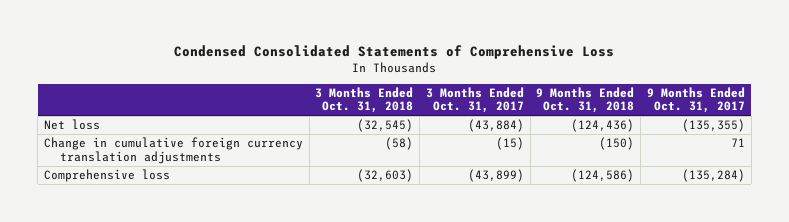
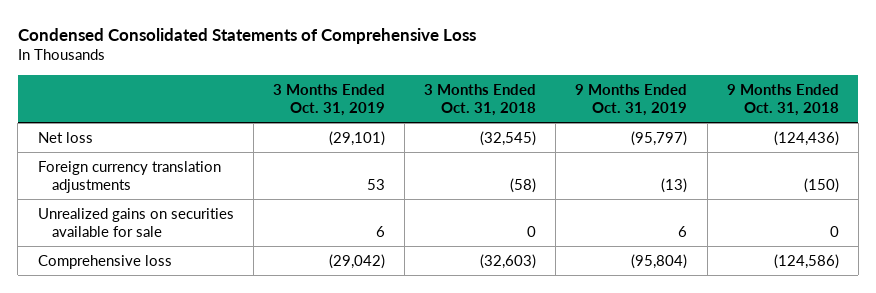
[425,86,524,114] 3 Months Ended Oct. 31, 2017 -> none
[646,86,745,114] 9 Months Ended Oct. 31, 2017 -> none
none -> [272,83,385,117] 3 Months Ended Oct. 31, 2019
none -> [575,83,688,117] 9 Months Ended Oct. 31, 2019
[43,137,303,164] Change in cumulative foreign currency translation adjustments -> [37,160,221,194] Foreign currency translation adjustments
none -> [37,207,234,238] Unrealized gains on securities available for sale

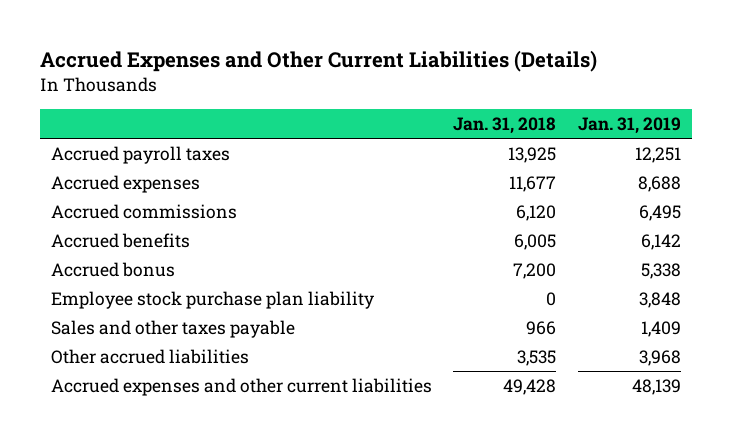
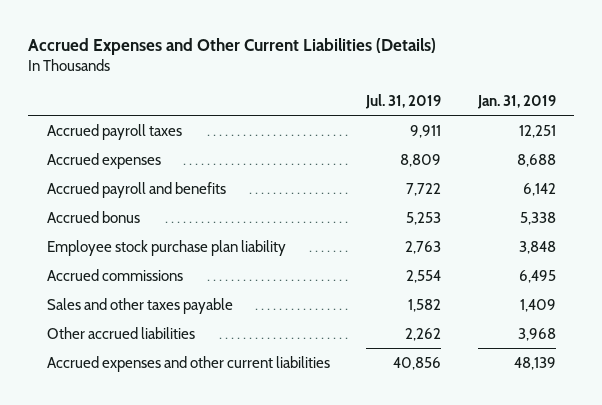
[453,117,557,135] Jan. 31, 2018 -> none
none -> [365,93,442,109] Jul. 31, 2019
[50,232,190,248] Accrued benefits -> [46,181,226,198] Accrued payroll and benefits
[50,203,237,219] Accrued commissions -> [46,268,183,281] Accrued commissions

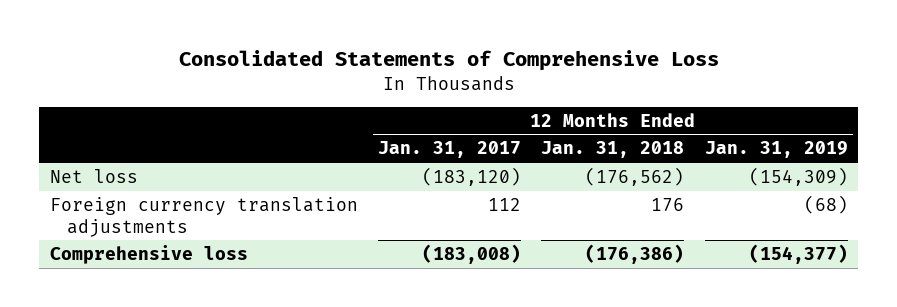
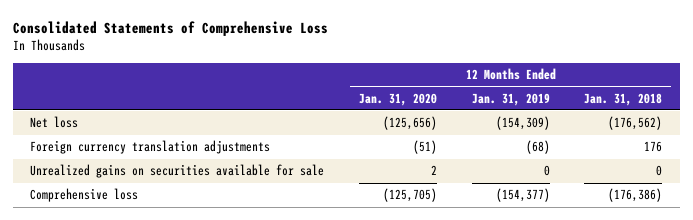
[377,141,521,159] Jan. 31, 2017 -> none
none -> [358,92,437,106] Jan. 31, 2020
none -> [30,164,325,179] Unrealized gains on securities available for sale

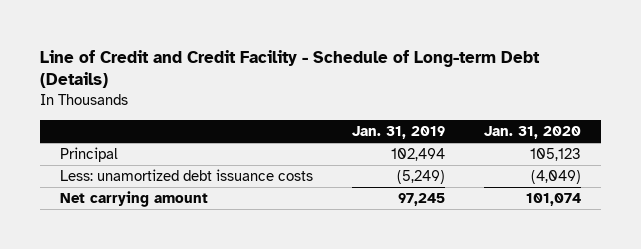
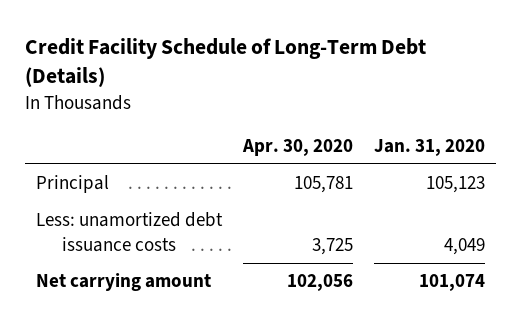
[40,49,541,89] Line of Credit and Credit Facility - Schedule of Long-term Debt (Details) -> [24,38,426,88] Credit Facility Schedule of Long-Term Debt (Details)
[351,125,445,139] Jan. 31, 2019 -> none
none -> [241,138,353,156] Apr. 30, 2020
[531,170,582,185] (4,049) -> [444,237,486,255] 4,049

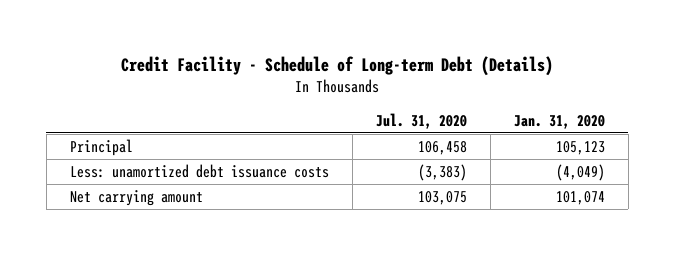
[24,38,426,88] Credit Facility Schedule of Long-Term Debt (Details) -> [121,55,554,76] Credit Facility - Schedule of Long-term Debt (Details)
[241,138,353,156] Apr. 30, 2020 -> none
none -> [375,112,467,129] Jul. 31, 2020
[444,237,486,255] 4,049 -> [555,163,605,181] (4,049)

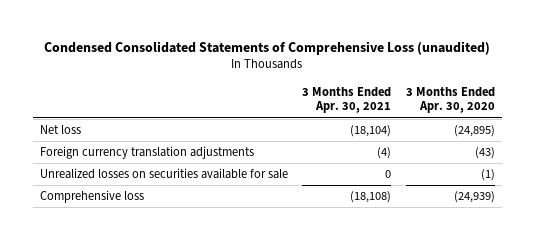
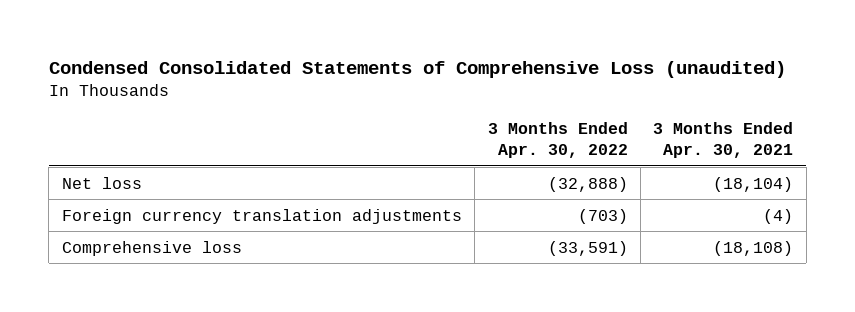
[405,86,495,114] 3 Months Ended Apr. 30, 2020 -> none
none -> [487,122,628,159] 3 Months Ended Apr. 30, 2022
[39,168,288,180] Unrealized losses on securities available for sale -> none

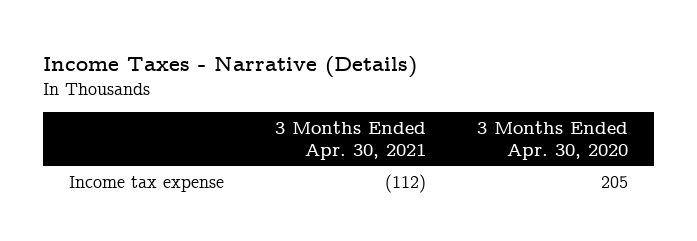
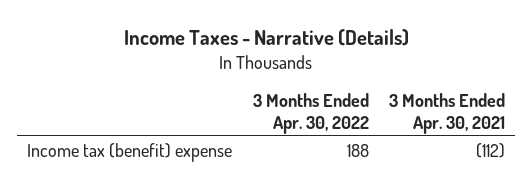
[477,120,629,161] 3 Months Ended Apr. 30, 2020 -> none
none -> [252,93,369,134] 3 Months Ended Apr. 30, 2022
[68,176,224,193] Income tax expense -> [27,143,233,163] Income tax (benefit) expense

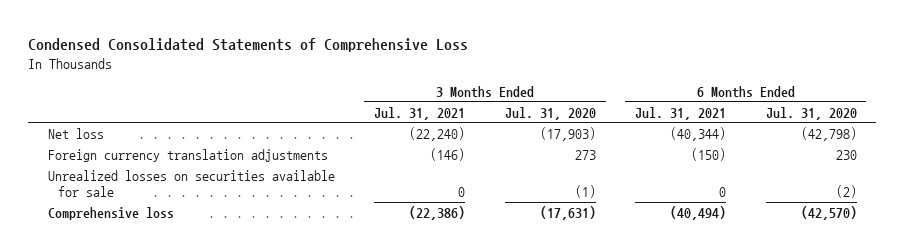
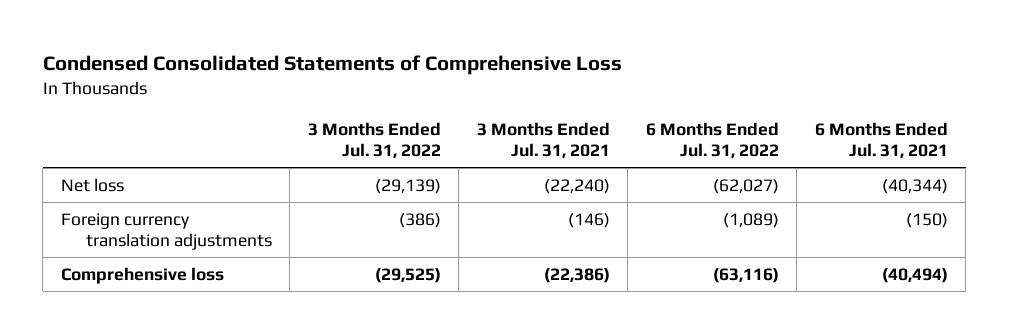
[504,106,596,120] Jul. 31, 2020 -> none
[765,106,857,120] Jul. 31, 2020 -> none
none -> [307,121,441,159] 3 Months Ended Jul. 31, 2022
none -> [645,121,779,159] 6 Months Ended Jul. 31, 2022
[47,169,335,198] Unrealized losses on securities available for sale -> none

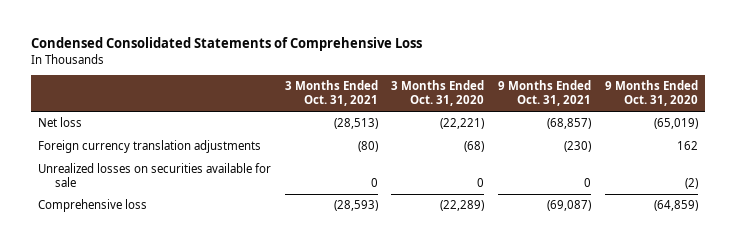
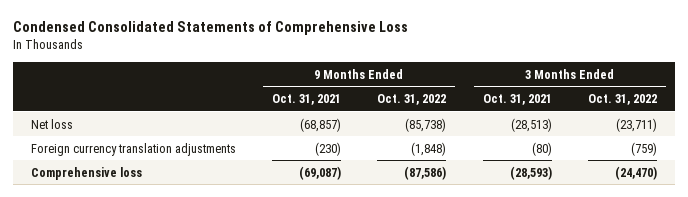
[391,80,485,107] 3 Months Ended Oct. 31, 2020 -> none
[604,80,698,107] 9 Months Ended Oct. 31, 2020 -> none
none -> [377,94,447,106] Oct. 31, 2022
none -> [587,94,657,106] Oct. 31, 2022
[37,163,271,188] Unrealized losses on securities available for sale -> none

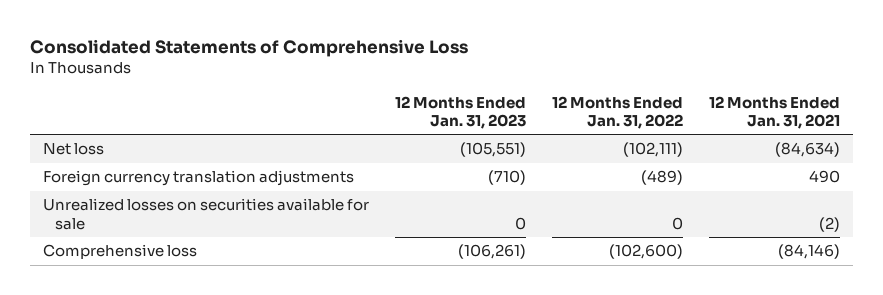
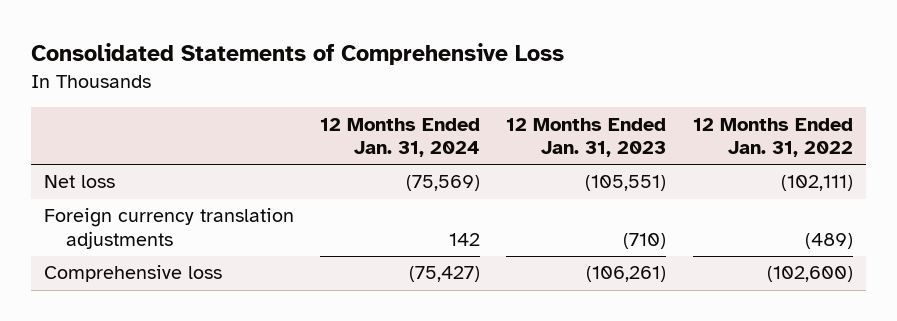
[708,95,840,129] 12 Months Ended Jan. 31, 2021 -> none
none -> [320,117,481,158] 12 Months Ended Jan. 31, 2024
[42,198,369,230] Unrealized losses on securities available for sale -> none

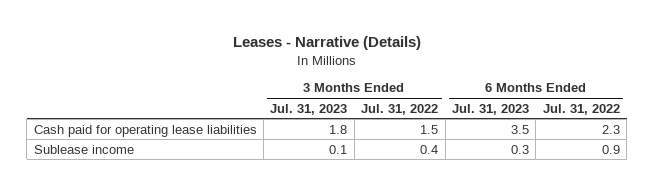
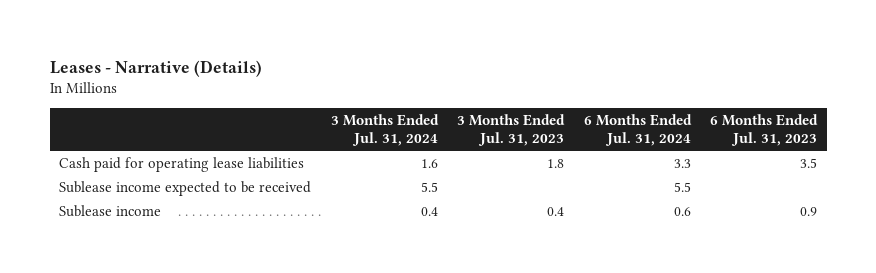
[361,103,439,115] Jul. 31, 2022 -> none
[542,103,620,115] Jul. 31, 2022 -> none
none -> [330,114,439,147] 3 Months Ended Jul. 31, 2024
none -> [583,114,692,147] 6 Months Ended Jul. 31, 2024
none -> [59,180,312,196] Sublease income expected to be received
[329,144,348,154] 0.1 -> [547,206,565,216] 0.4
[510,144,529,154] 0.3 -> [799,206,817,216] 0.9

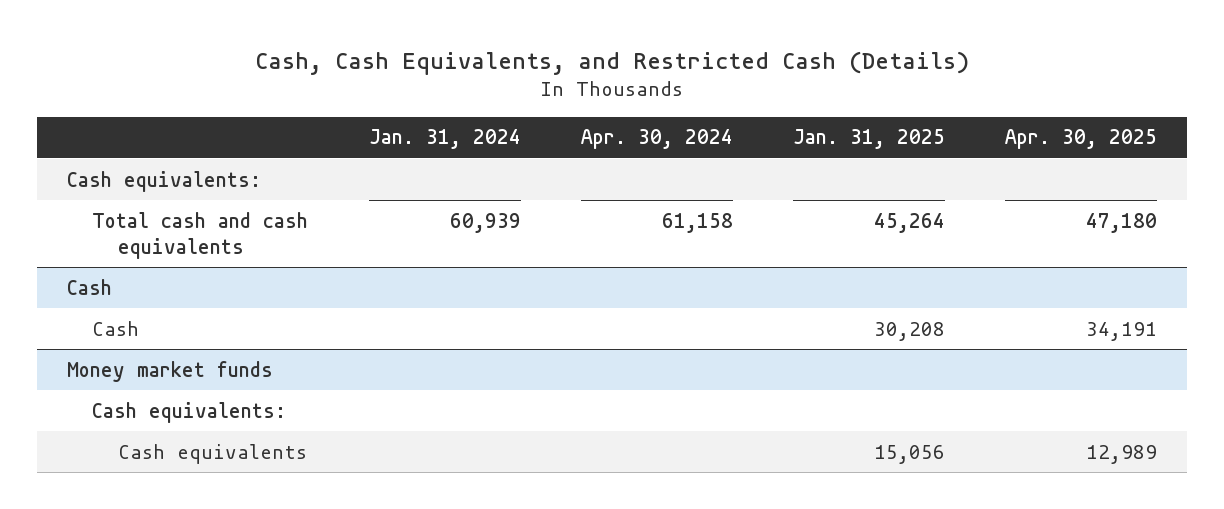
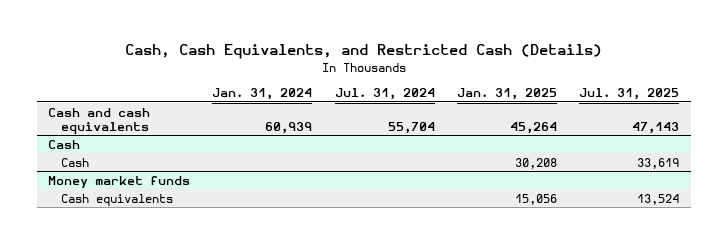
[580,129,733,150] Apr. 30, 2024 -> none
[1004,129,1157,150] Apr. 30, 2025 -> none
none -> [334,88,435,101] Jul. 31, 2024
none -> [579,88,680,101] Jul. 31, 2025
[67,170,262,192] Cash equivalents: -> none
[92,211,309,259] Total cash and cash equivalents -> [47,107,150,134] Cash and cash equivalents
[92,401,287,423] Cash equivalents: -> none

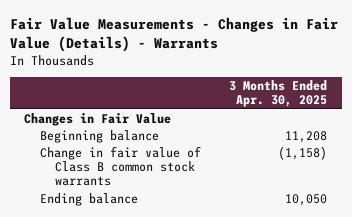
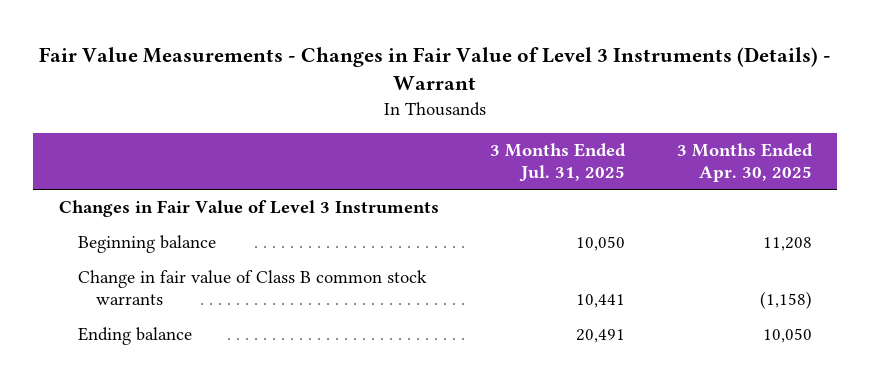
[9,17,338,53] Fair Value Measurements - Changes in Fair Value (Details) - Warrants -> [39,46,832,91] Fair Value Measurements - Changes in Fair Value of Level 3 Instruments (Details) - Warrant
none -> [490,143,627,182] 3 Months Ended Jul. 31, 2025
[24,113,172,127] Changes in Fair Value -> [59,200,440,218] Changes in Fair Value of Level 3 Instruments

